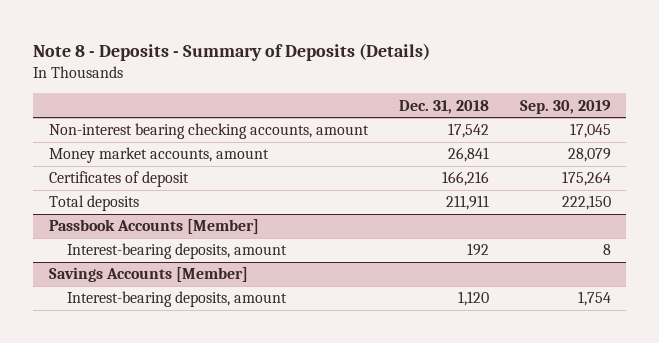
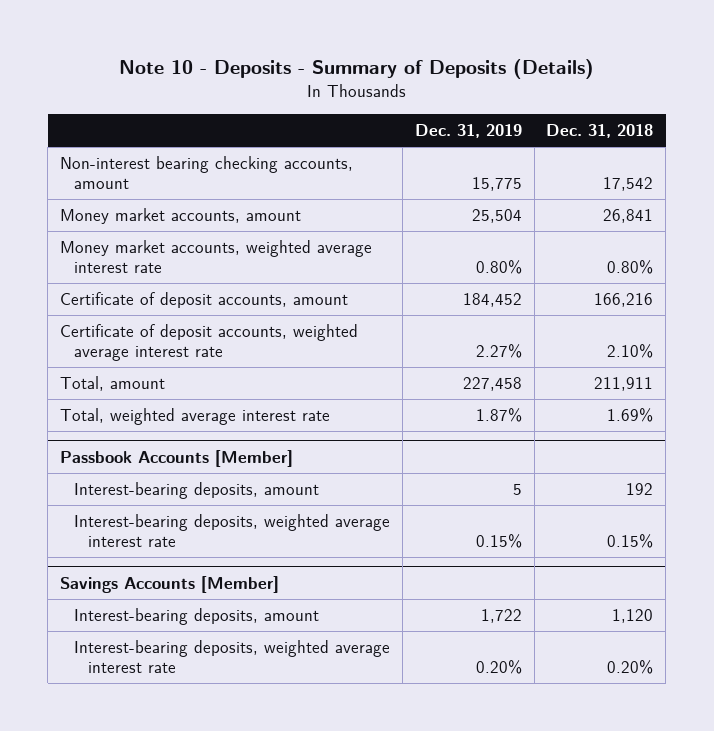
[33,43,431,62] Note 8 - Deposits - Summary of Deposits (Details) -> [118,59,594,80] Note 10 - Deposits - Summary of Deposits (Details)
[519,99,611,114] Sep. 30, 2019 -> none
none -> [414,123,522,138] Dec. 31, 2019
none -> [60,240,373,273] Money market accounts, weighted average interest rate
[48,171,189,188] Certificates of deposit -> [60,292,349,309] Certificate of deposit accounts, amount
none -> [60,324,359,361] Certificate of deposit accounts, weighted average interest rate
[48,195,139,212] Total deposits -> [60,376,166,392] Total, amount
none -> [60,408,331,426] Total, weighted average interest rate
none -> [73,514,390,547] Interest-bearing deposits, weighted average interest rate
none -> [73,640,390,673] Interest-bearing deposits, weighted average interest rate

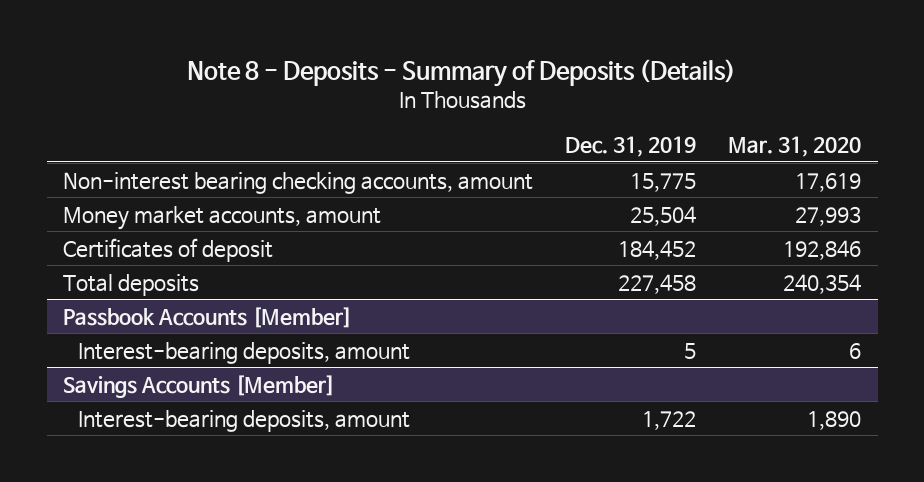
[118,59,594,80] Note 10 - Deposits - Summary of Deposits (Details) -> [187,58,737,87] Note 8 - Deposits - Summary of Deposits (Details)
[546,123,654,138] Dec. 31, 2018 -> none
none -> [728,136,862,158] Mar. 31, 2020
[60,240,373,273] Money market accounts, weighted average interest rate -> none
[60,324,359,361] Certificate of deposit accounts, weighted average interest rate -> none
[60,408,331,426] Total, weighted average interest rate -> none
[60,292,349,309] Certificate of deposit accounts, amount -> [62,237,273,262] Certificates of deposit
[60,376,166,392] Total, amount -> [62,273,199,296] Total deposits
[73,514,390,547] Interest-bearing deposits, weighted average interest rate -> none
[73,640,390,673] Interest-bearing deposits, weighted average interest rate -> none

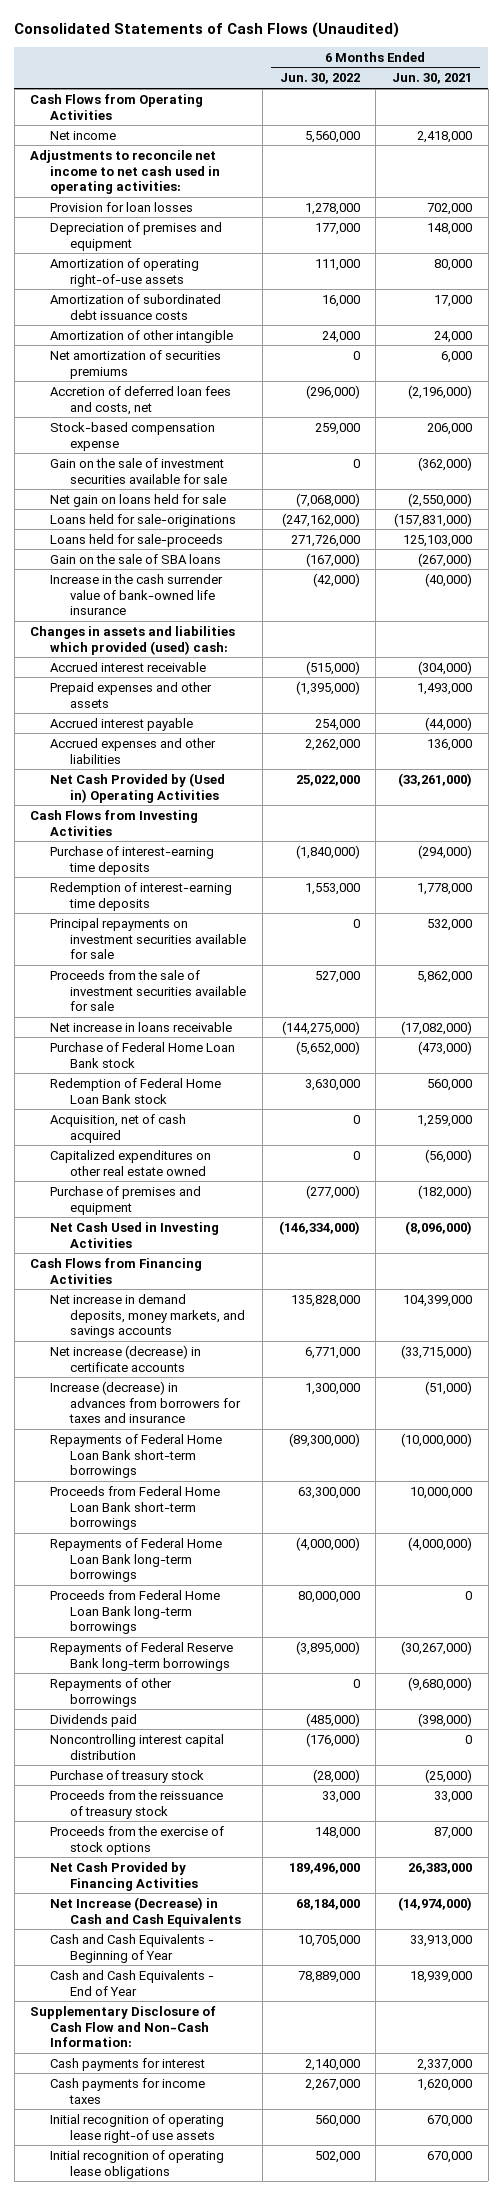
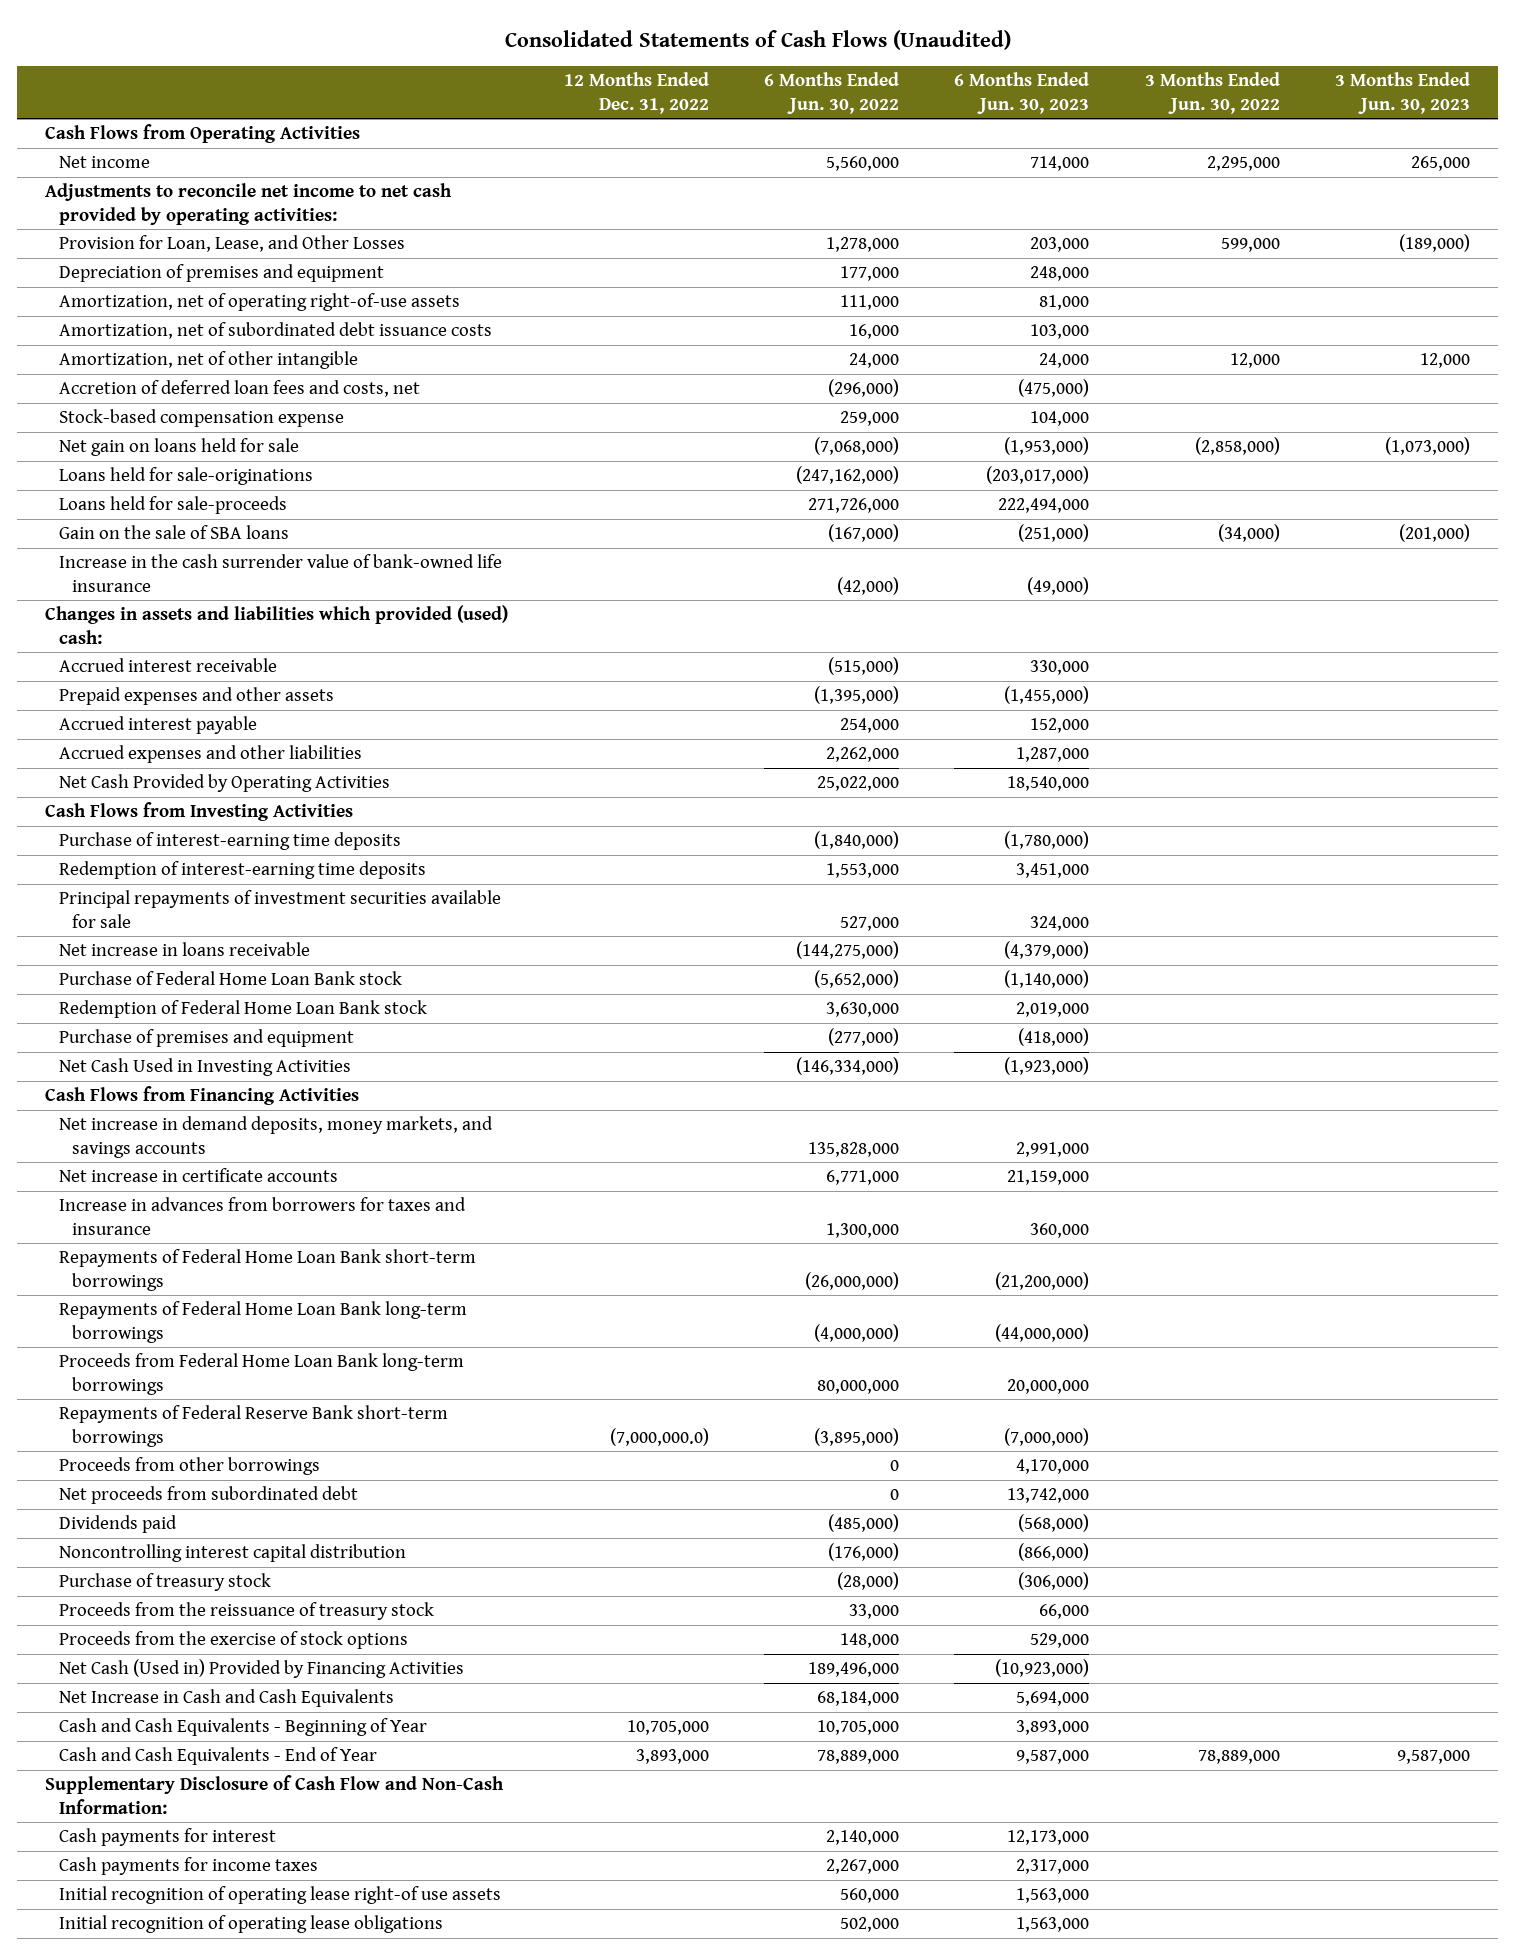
[391,73,472,85] Jun. 30, 2021 -> none
none -> [563,72,709,114] 12 Months Ended Dec. 31, 2022
none -> [954,72,1090,114] 6 Months Ended Jun. 30, 2023
none -> [1144,72,1280,114] 3 Months Ended Jun. 30, 2022
none -> [1335,72,1471,114] 3 Months Ended Jun. 30, 2023
[30,149,221,195] Adjustments to reconcile net income to net cash used in operating activities: -> [45,183,453,225] Adjustments to reconcile net income to net cash provided by operating activities:
[50,201,194,212] Provision for loan losses -> [58,235,405,253] Provision for Loan, Lease, and Other Losses
[50,349,222,379] Net amortization of securities premiums -> none
[50,257,200,287] Amortization of operating right-of-use assets -> [58,293,460,312] Amortization, net of operating right-of-use assets
[50,293,222,320] Amortization of subordinated debt issuance costs -> [58,322,492,340] Amortization, net of subordinated debt issuance costs
[50,329,234,343] Amortization of other intangible -> [58,351,358,370] Amortization, net of other intangible
[50,457,228,484] Gain on the sale of investment securities available for sale -> none
[50,772,226,803] Net Cash Provided by (Used in) Operating Activities -> [58,774,390,793] Net Cash Provided by Operating Activities
[50,969,247,1012] Proceeds from the sale of investment securities available for sale -> none
[50,917,247,960] Principal repayments on investment securities available for sale -> [58,890,501,928] Principal repayments of investment securities available for sale
[352,918,360,928] 0 -> [839,915,899,931] 527,000
[50,1113,187,1143] Acquisition, net of cash acquired -> none
[50,1149,212,1176] Capitalized expenditures on other real estate owned -> none
[50,1485,221,1531] Proceeds from Federal Home Loan Bank short-term borrowings -> none
[50,1344,202,1372] Net increase (decrease) in certificate accounts -> [58,1168,338,1183] Net increase in certificate accounts
[50,1380,242,1424] Increase (decrease) in advances from borrowers for taxes and insurance -> [58,1197,466,1235] Increase in advances from borrowers for taxes and insurance
[288,1432,360,1447] (89,300,000) -> [804,1271,899,1290] (26,000,000)
[50,1677,173,1707] Repayments of other borrowings -> none
[50,1641,234,1671] Repayments of Federal Reserve Bank long-term borrowings -> [58,1405,448,1447] Repayments of Federal Reserve Bank short-term borrowings
none -> [58,1457,320,1476] Proceeds from other borrowings
none -> [58,1486,358,1505] Net proceeds from subordinated debt
[50,1861,199,1891] Net Cash Provided by Financing Activities -> [58,1659,464,1679] Net Cash (Used in) Provided by Financing Activities
[50,1896,242,1927] Net Increase (Decrease) in Cash and Cash Equivalents -> [58,1689,394,1708] Net Increase in Cash and Cash Equivalents

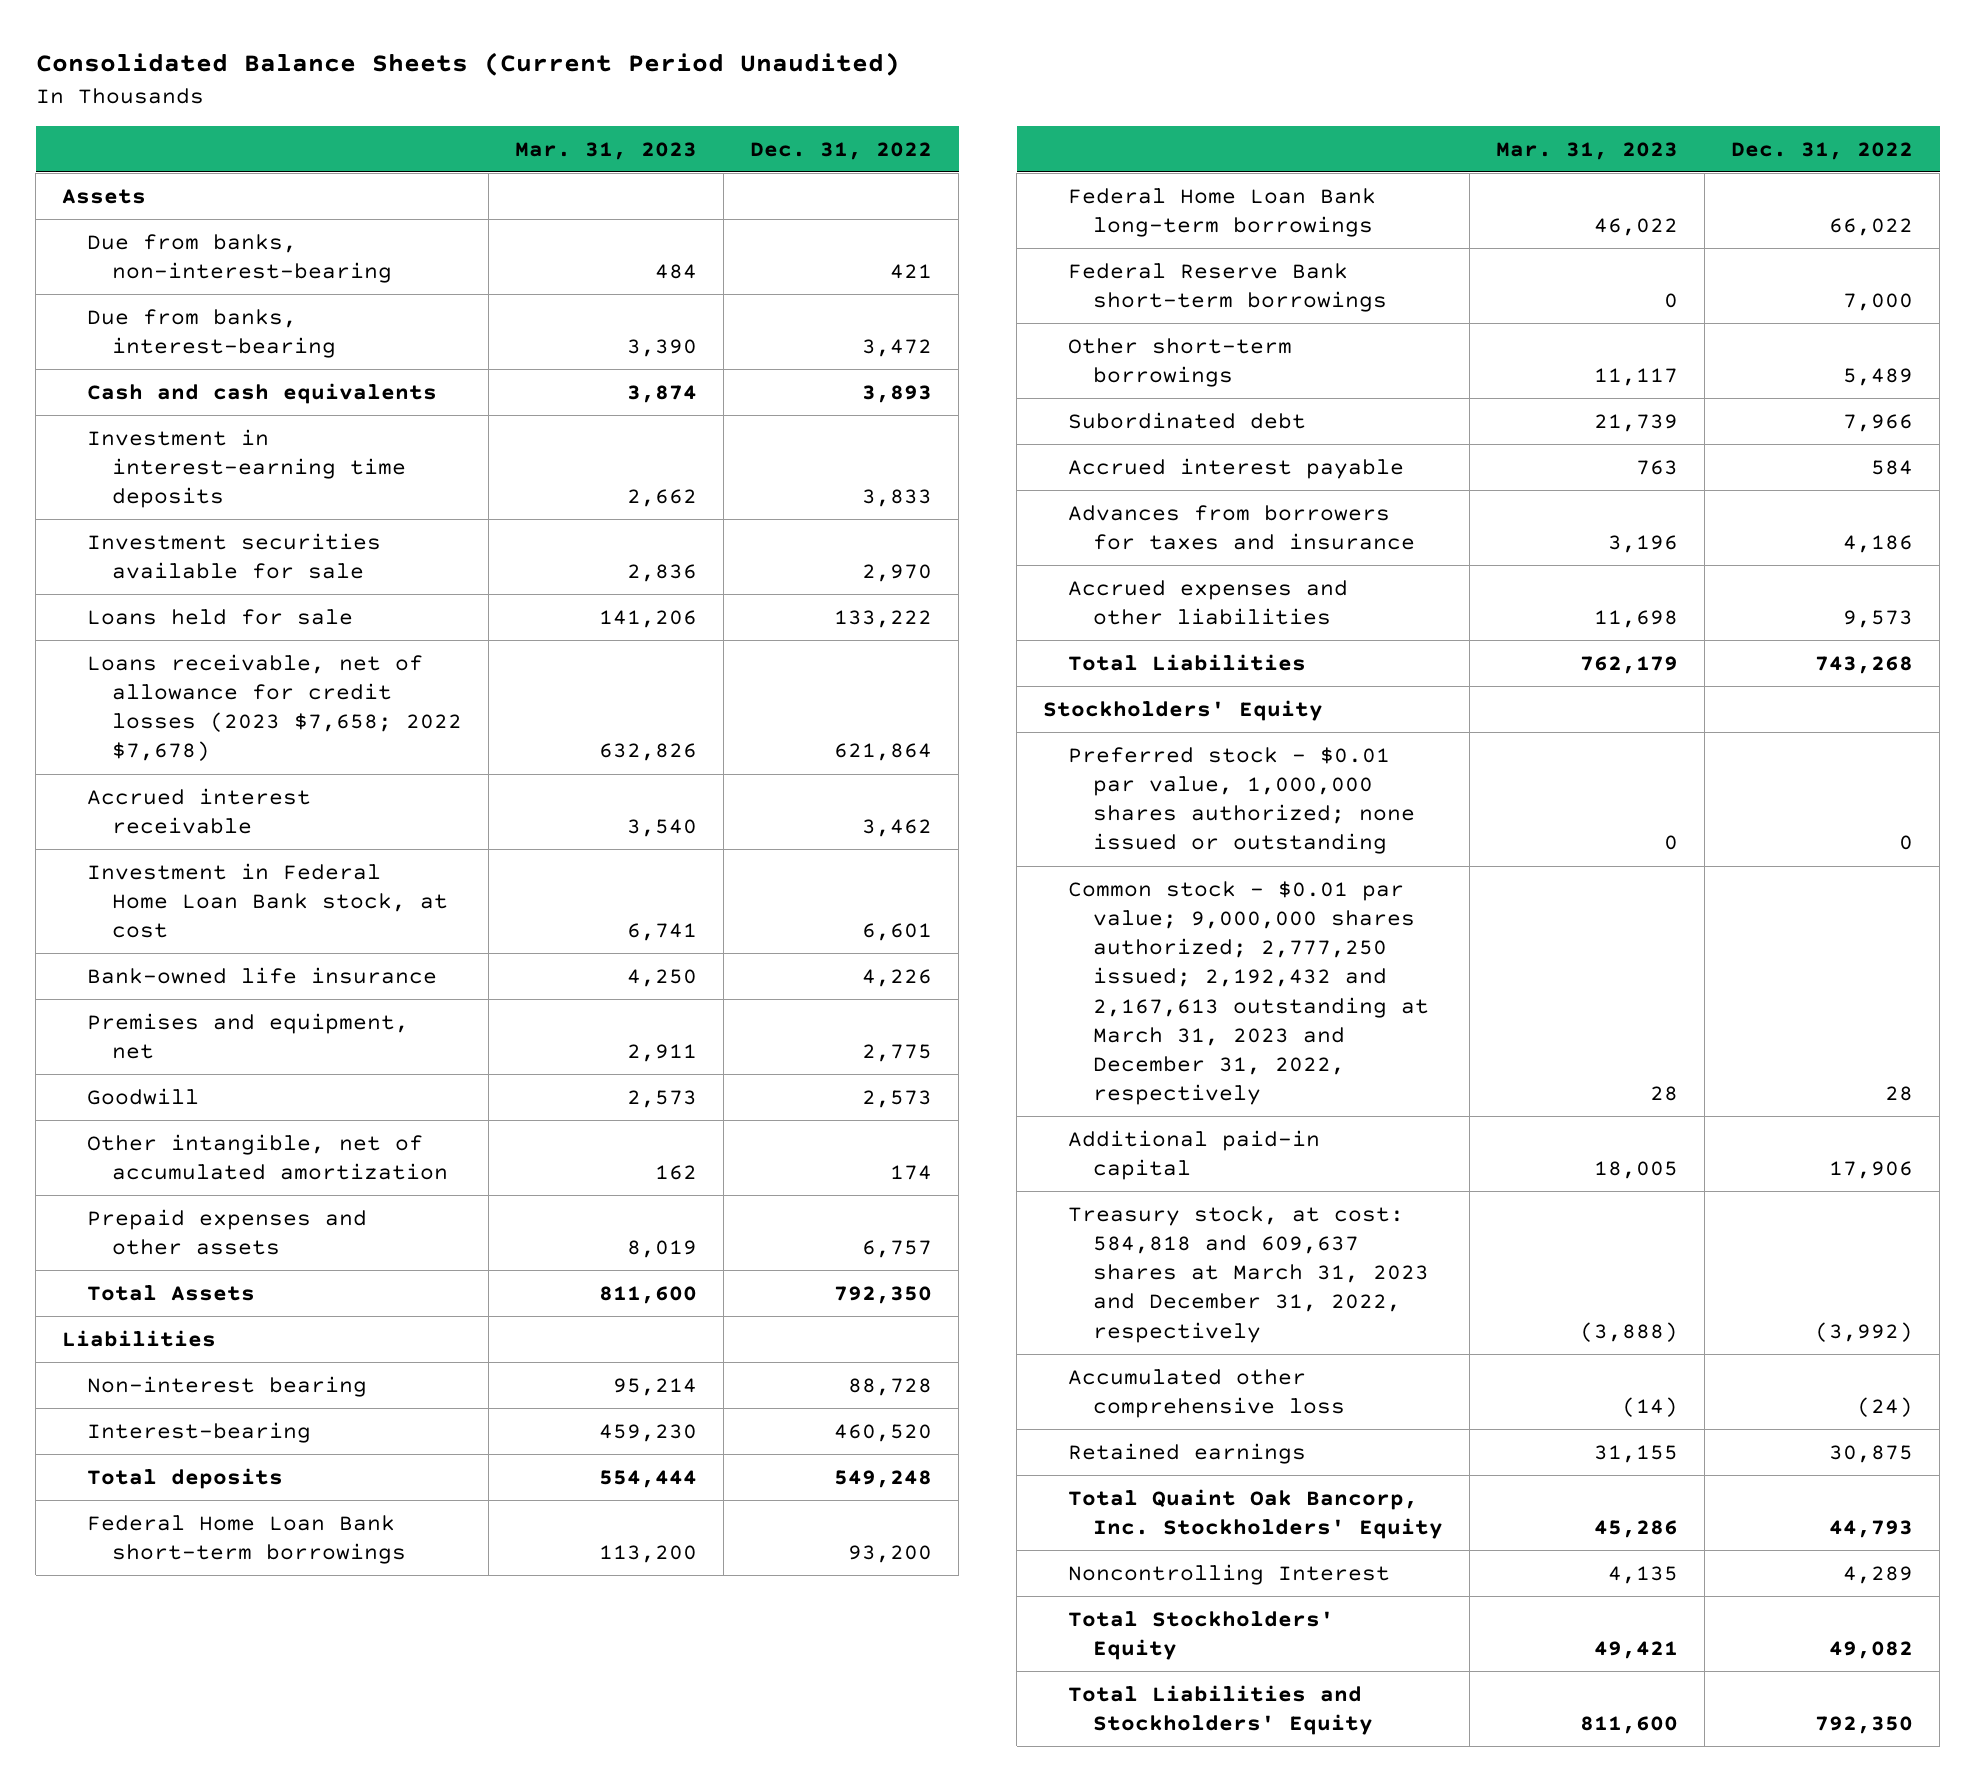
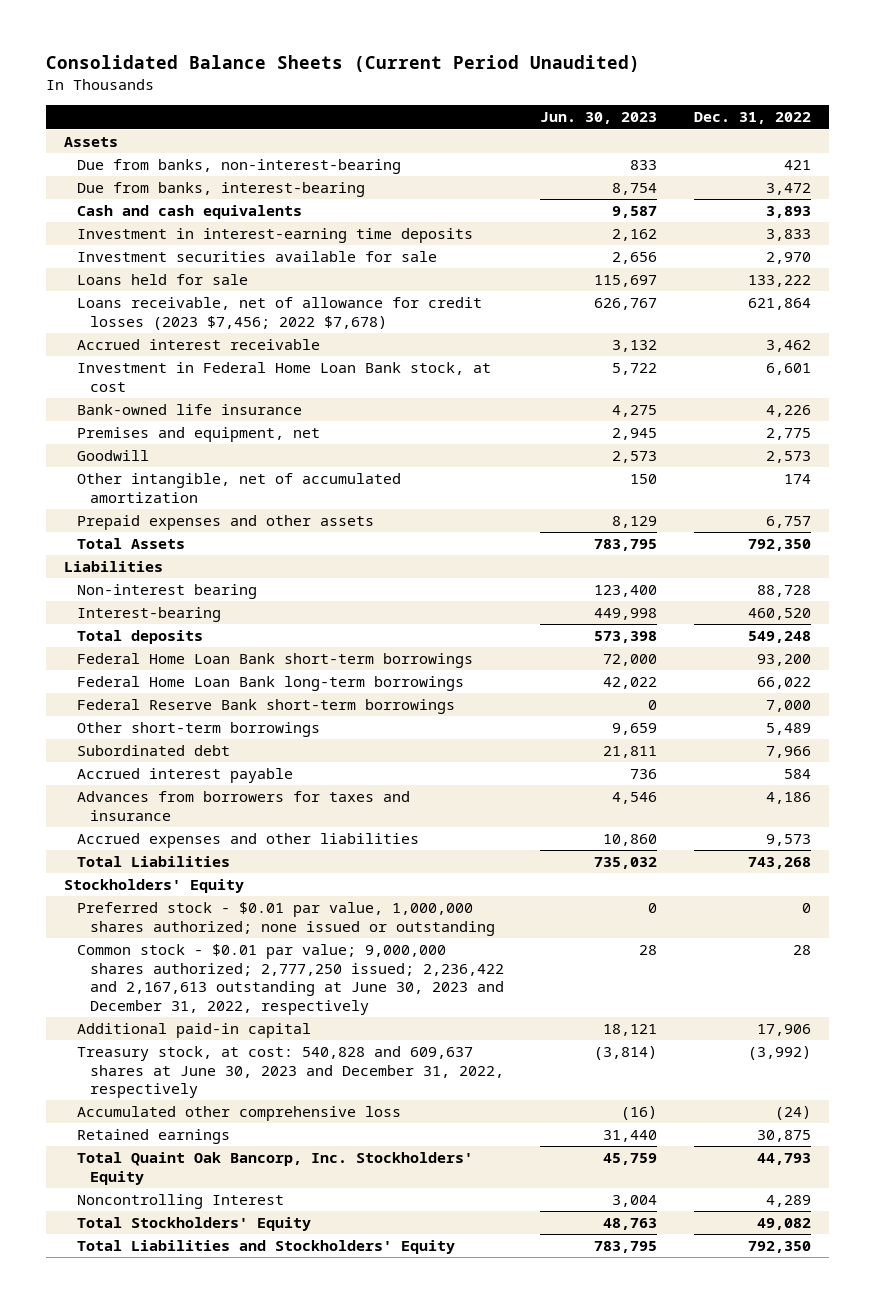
[515,141,698,160] Mar. 31, 2023 -> none
none -> [540,112,658,125] Jun. 30, 2023
[87,653,463,762] Loans receivable, net of allowance for credit losses (2023 $7,658; 2022 $7,678) -> [76,297,482,330] Loans receivable, net of allowance for credit losses (2023 $7,456; 2022 $7,678)
[1068,880,1430,1106] Common stock - $0.01 par value; 9,000,000 shares authorized; 2,777,250 issued; 2,192,432 and 2,167,613 outstanding at March 31, 2023 and December 31, 2022, respectively -> [76,944,504,1015] Common stock - $0.01 par value; 9,000,000 shares authorized; 2,777,250 issued; 2,236,422 and 2,167,613 outstanding at June 30, 2023 and December 31, 2022, respectively
[1068,1205,1430,1343] Treasury stock, at cost: 584,818 and 609,637 shares at March 31, 2023 and December 31, 2022, respectively -> [76,1046,504,1099] Treasury stock, at cost: 540,828 and 609,637 shares at June 30, 2023 and December 31, 2022, respectively

